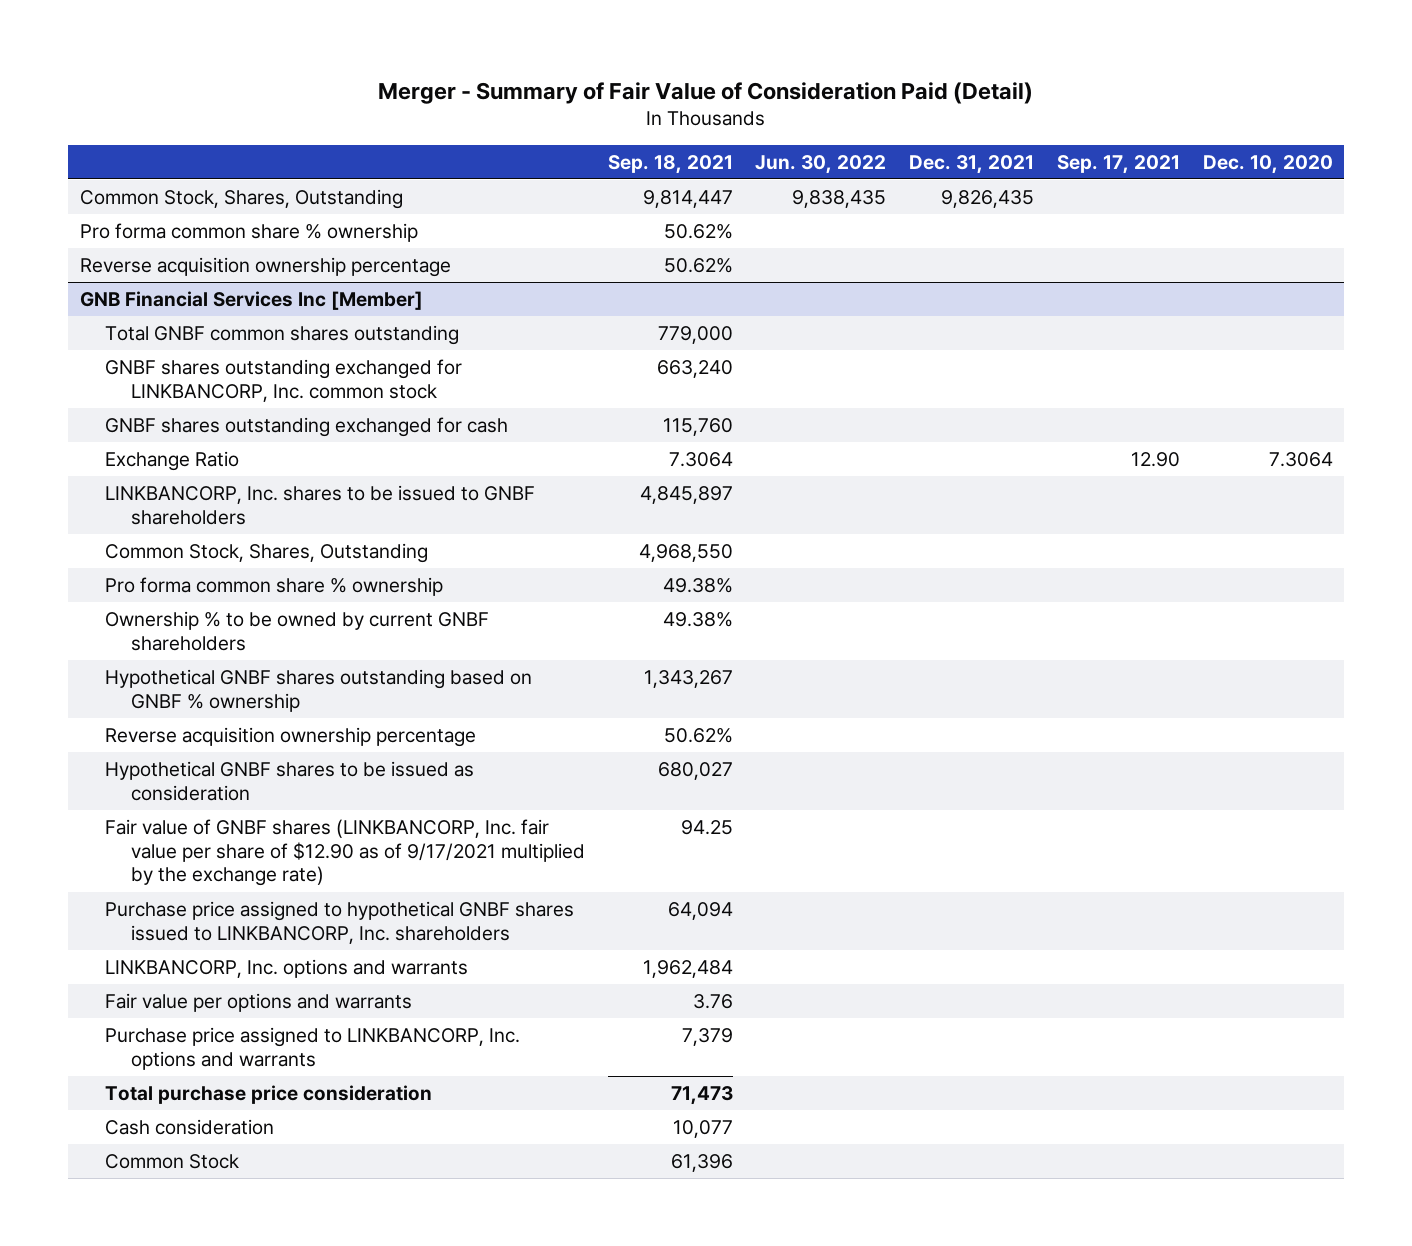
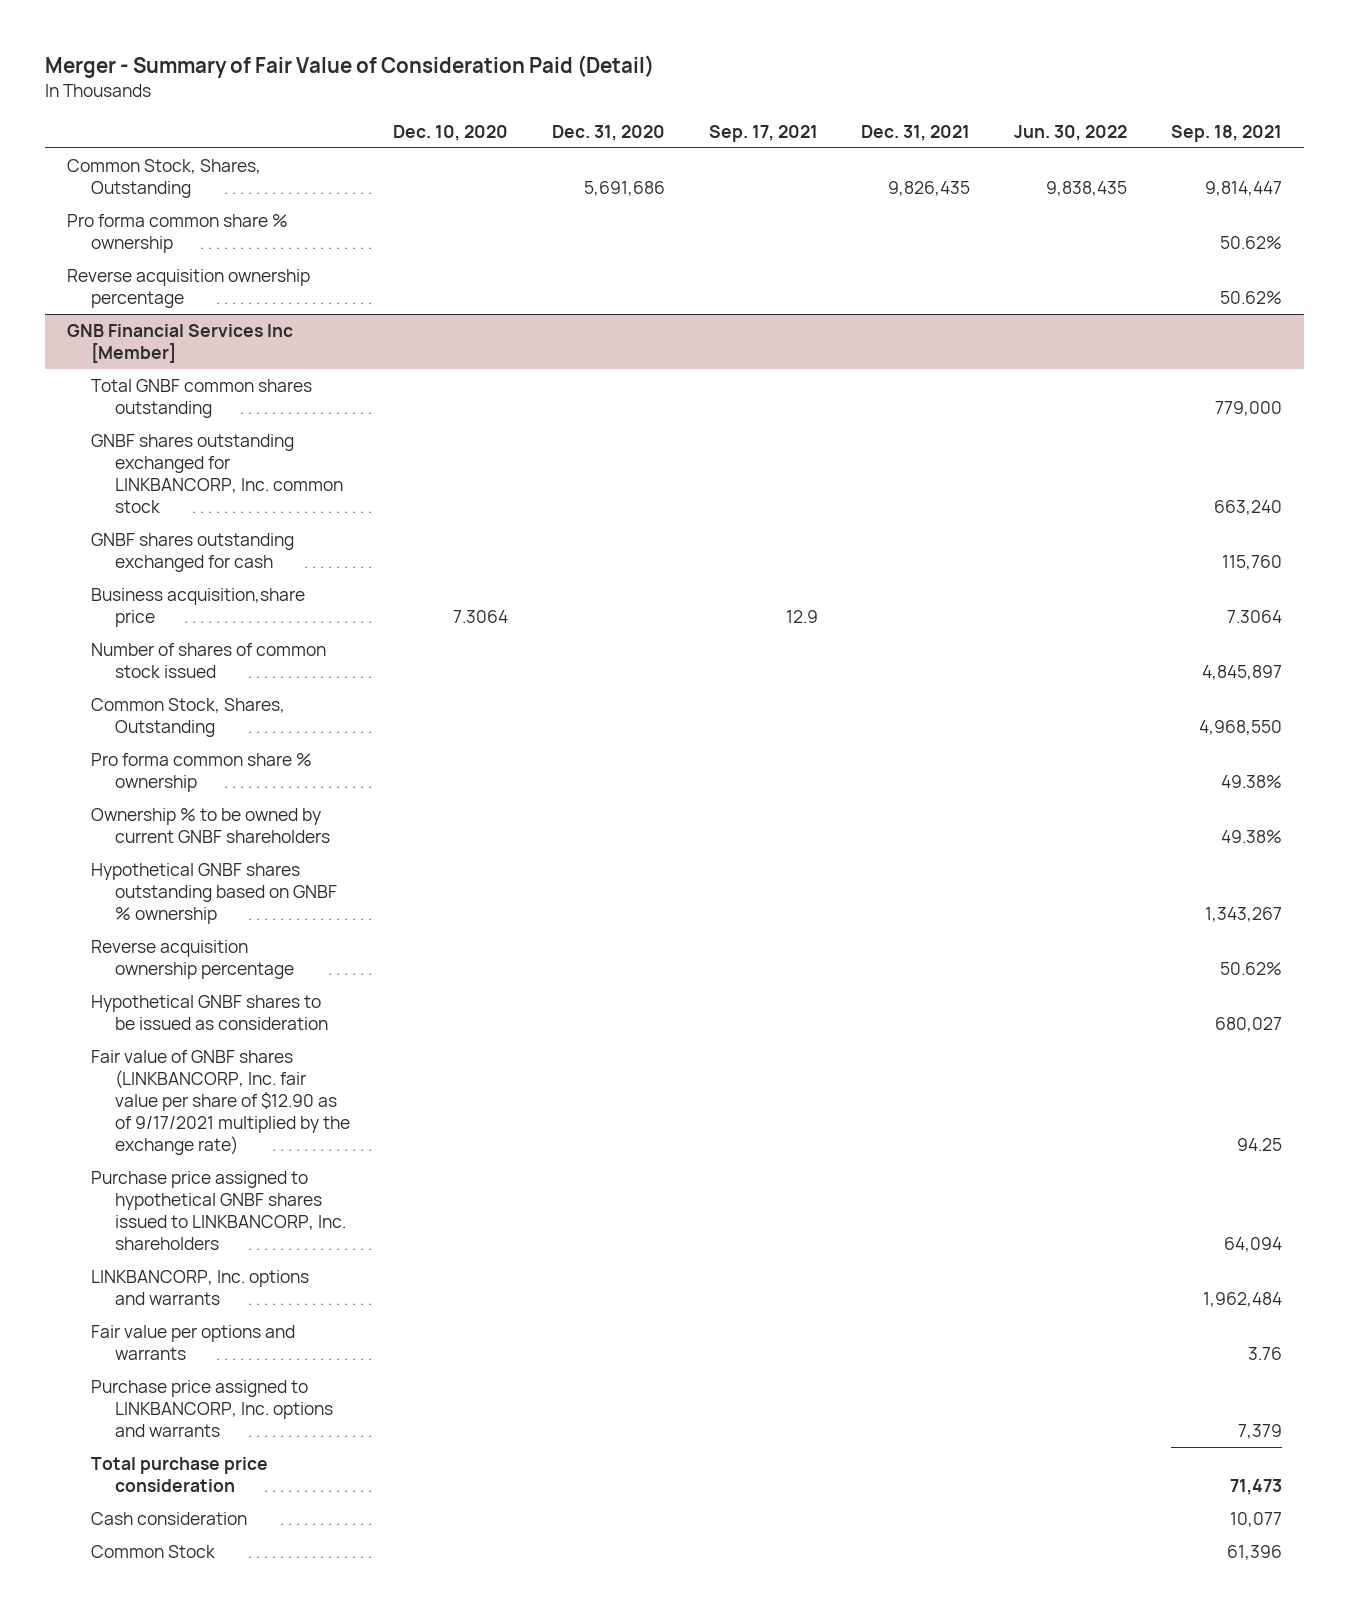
none -> [552,124,666,141] Dec. 31, 2020
[105,451,240,472] Exchange Ratio -> none
none -> [90,588,305,628] Business acquisition,share price
[105,485,536,525] LINKBANCORP, Inc. shares to be issued to GNBF shareholders -> [90,643,326,679] Number of shares of common stock issued

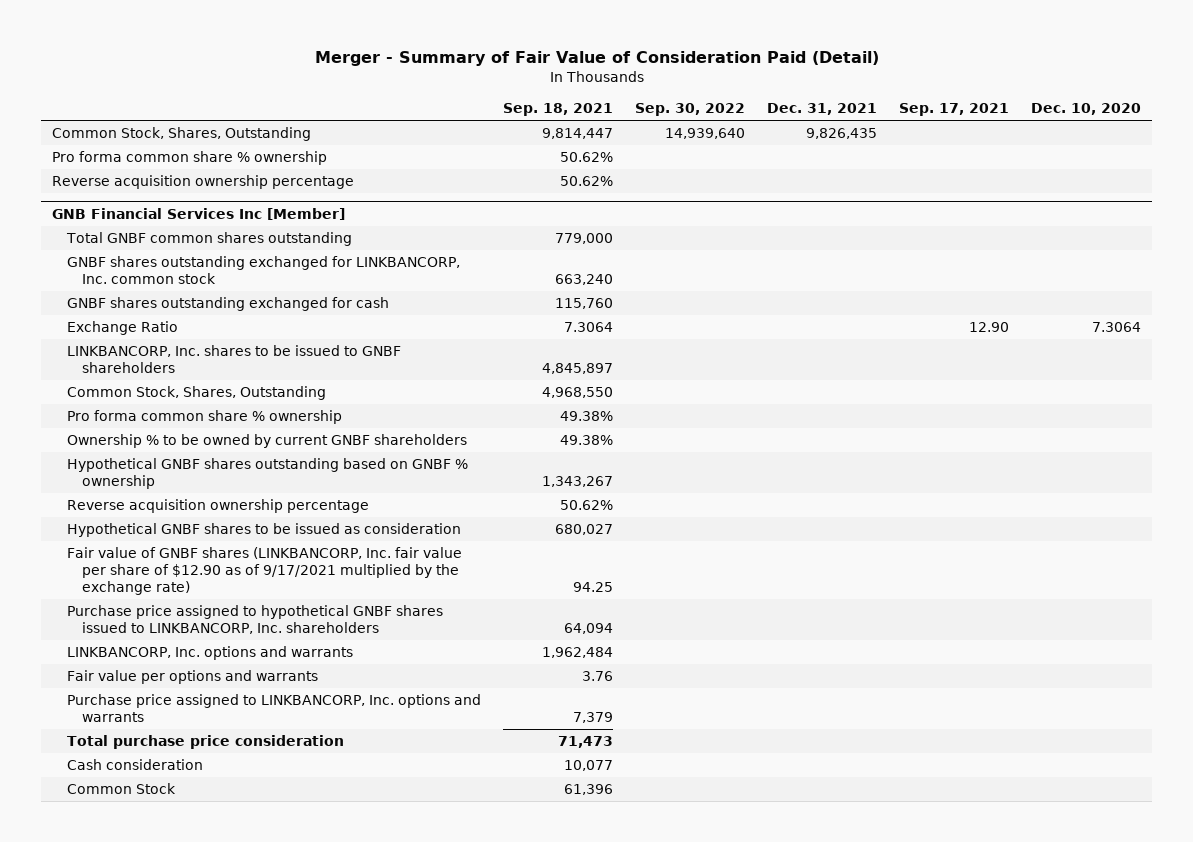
[552,124,666,141] Dec. 31, 2020 -> none
[1014,124,1128,141] Jun. 30, 2022 -> none
none -> [635,103,746,117] Sep. 30, 2022
[90,588,305,628] Business acquisition,share price -> none
none -> [66,321,178,336] Exchange Ratio
[90,643,326,679] Number of shares of common stock issued -> [66,345,401,374] LINKBANCORP, Inc. shares to be issued to GNBF shareholders

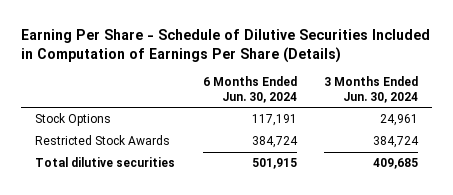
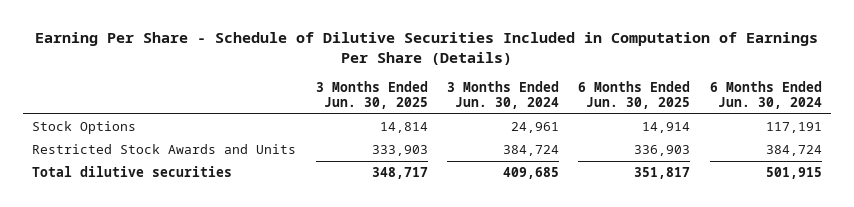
none -> [315,80,428,109] 3 Months Ended Jun. 30, 2025
none -> [578,80,691,109] 6 Months Ended Jun. 30, 2025
[34,135,170,146] Restricted Stock Awards -> [32,144,297,155] Restricted Stock Awards and Units

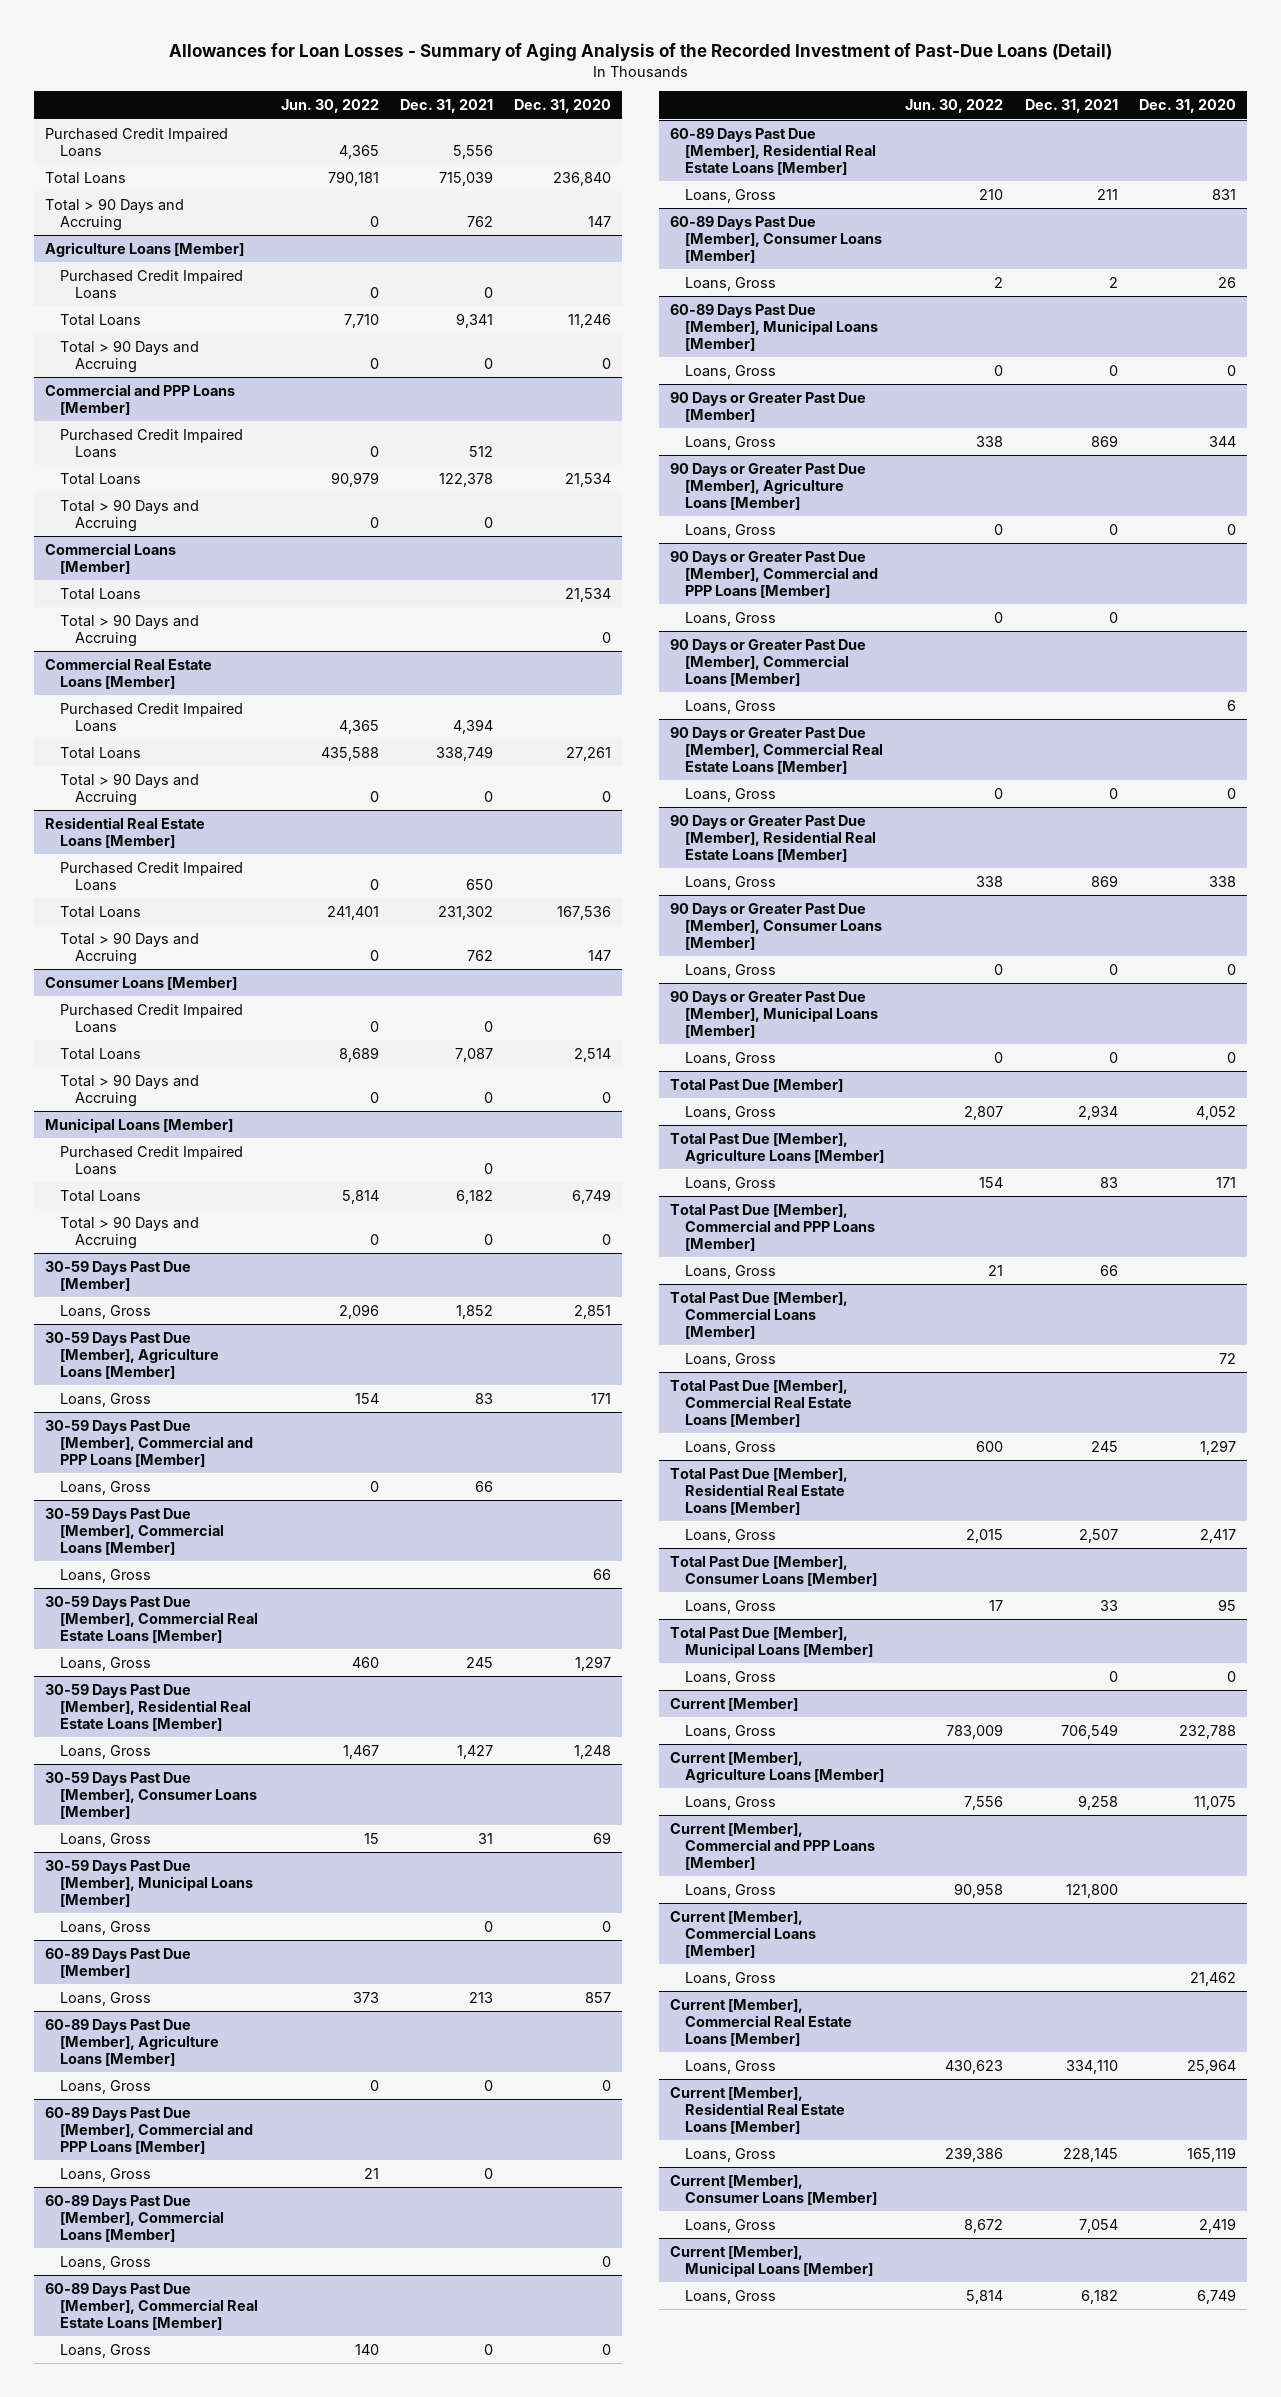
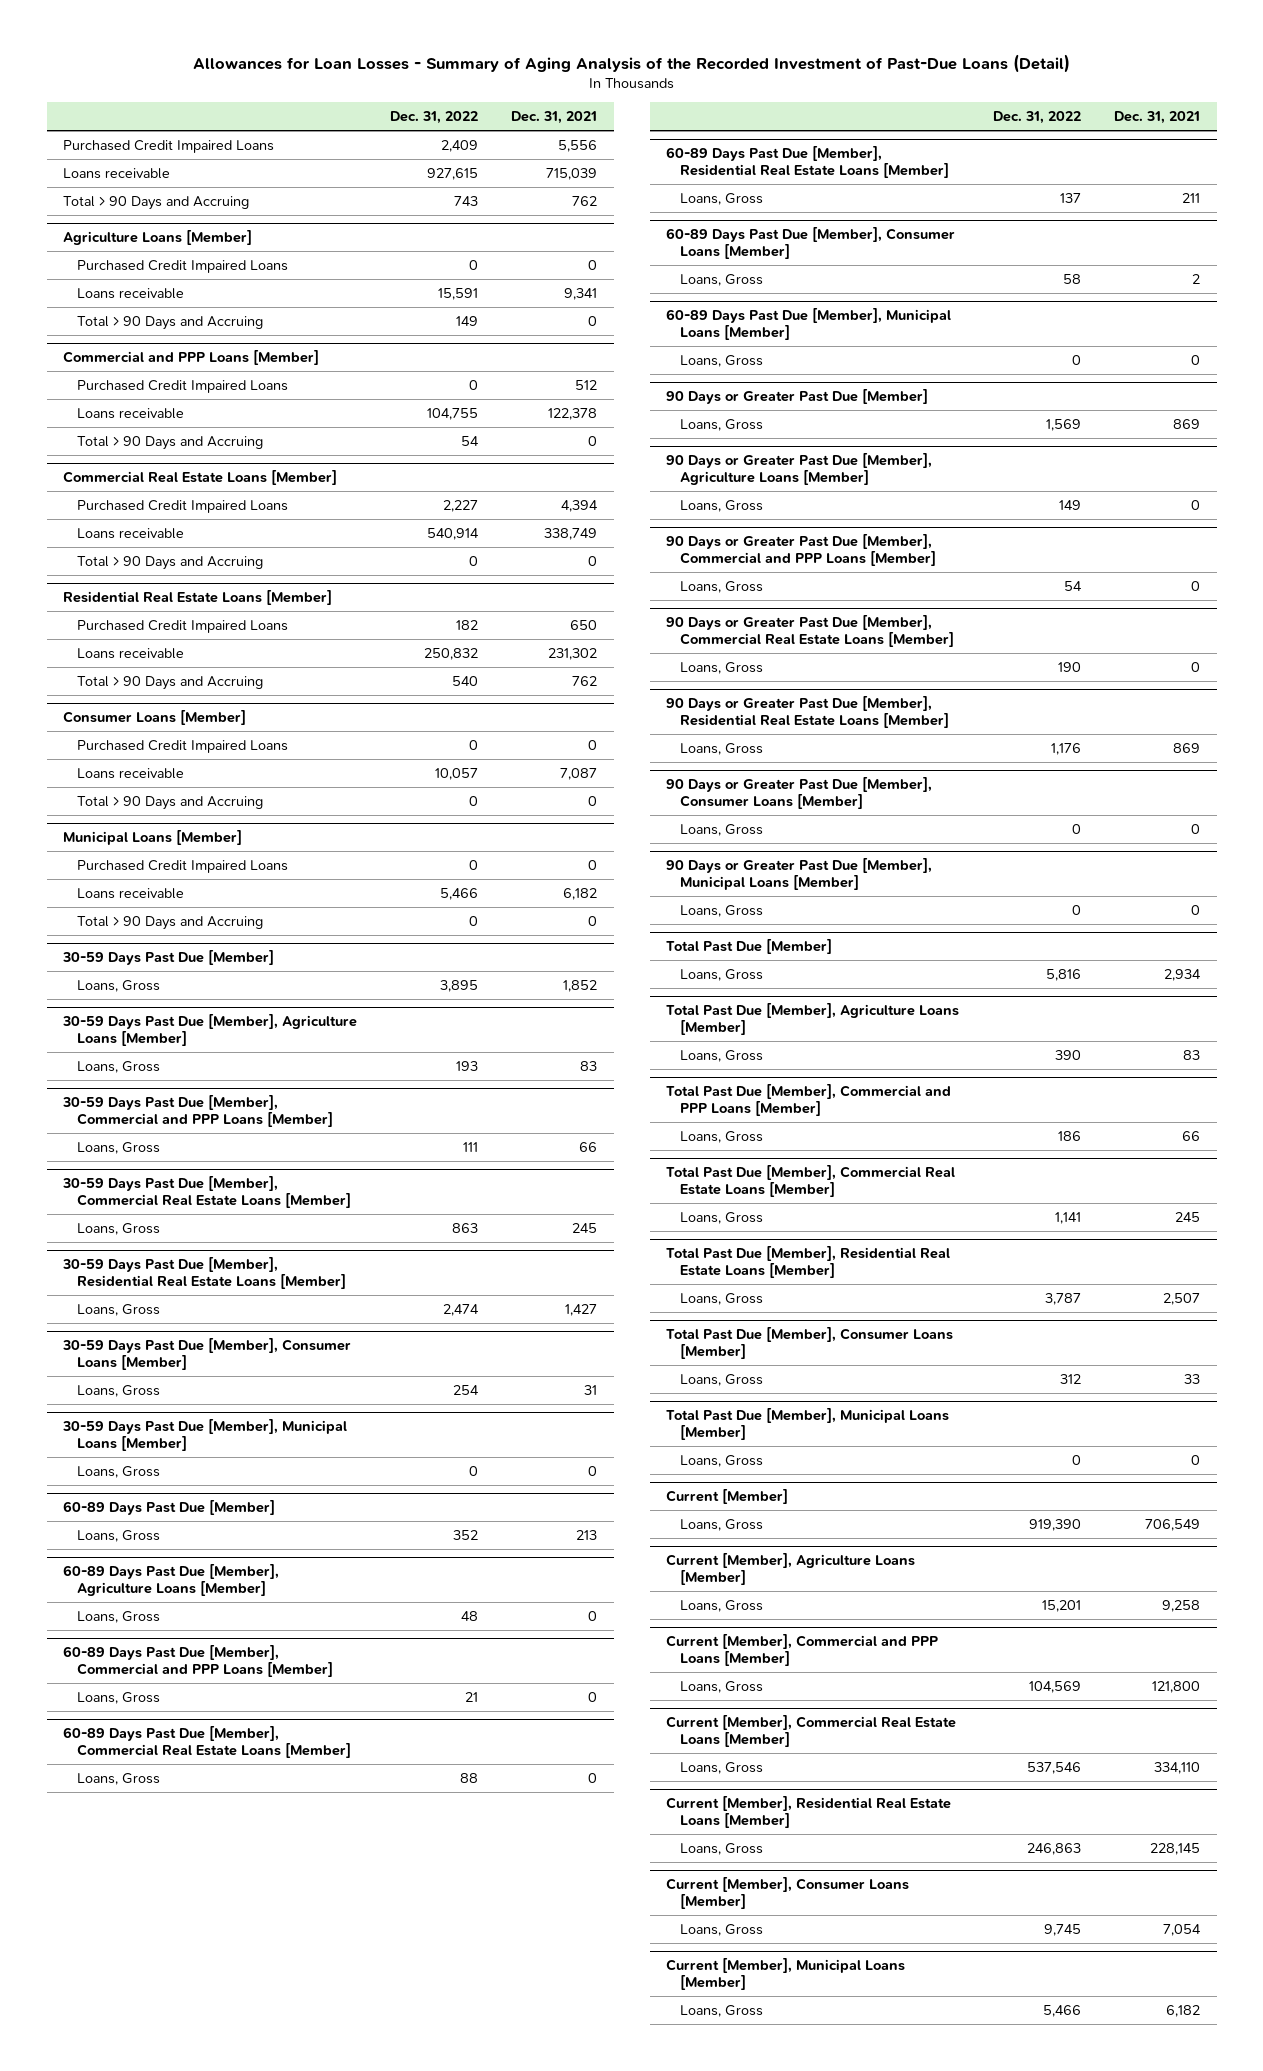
[280,99,379,114] Jun. 30, 2022 -> none
[514,99,612,114] Dec. 31, 2020 -> none
none -> [390,111,479,125] Dec. 31, 2022
[44,171,126,184] Total Loans -> [63,167,171,179] Loans receivable
[60,313,142,326] Total Loans -> [77,287,185,299] Loans receivable
[60,472,142,485] Total Loans -> [77,407,185,419] Loans receivable
[44,542,176,574] Commercial Loans [Member] -> none
[60,587,142,600] Total Loans -> none
[60,613,200,647] Total > 90 Days and Accruing -> none
[60,746,142,759] Total Loans -> [77,527,185,539] Loans receivable
[60,905,142,918] Total Loans -> [77,647,185,659] Loans receivable
[60,1047,142,1060] Total Loans -> [77,767,185,779] Loans receivable
[60,1189,142,1202] Total Loans -> [77,887,185,899] Loans receivable
[44,1507,225,1555] 30-59 Days Past Due [Member], Commercial Loans [Member] -> none
[60,1568,152,1583] Loans, Gross -> none
[44,2194,225,2242] 60-89 Days Past Due [Member], Commercial Loans [Member] -> none
[60,2255,152,2270] Loans, Gross -> none
[669,638,866,686] 90 Days or Greater Past Due [Member], Commercial Loans [Member] -> none
[684,699,776,714] Loans, Gross -> none
[669,1291,848,1339] Total Past Due [Member], Commercial Loans [Member] -> none
[684,1352,776,1367] Loans, Gross -> none
[669,1910,816,1958] Current [Member], Commercial Loans [Member] -> none
[684,1971,776,1986] Loans, Gross -> none

